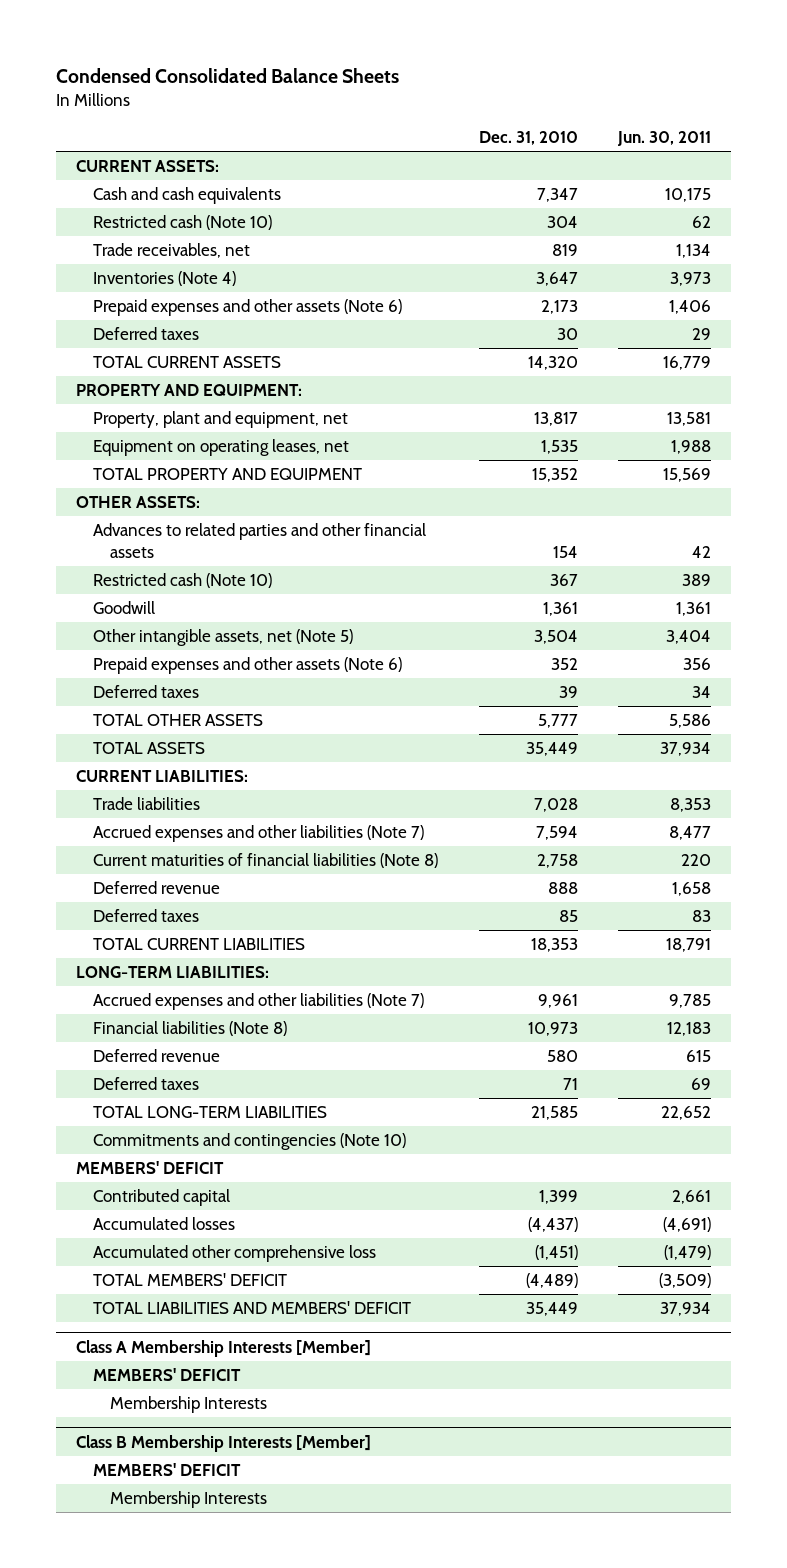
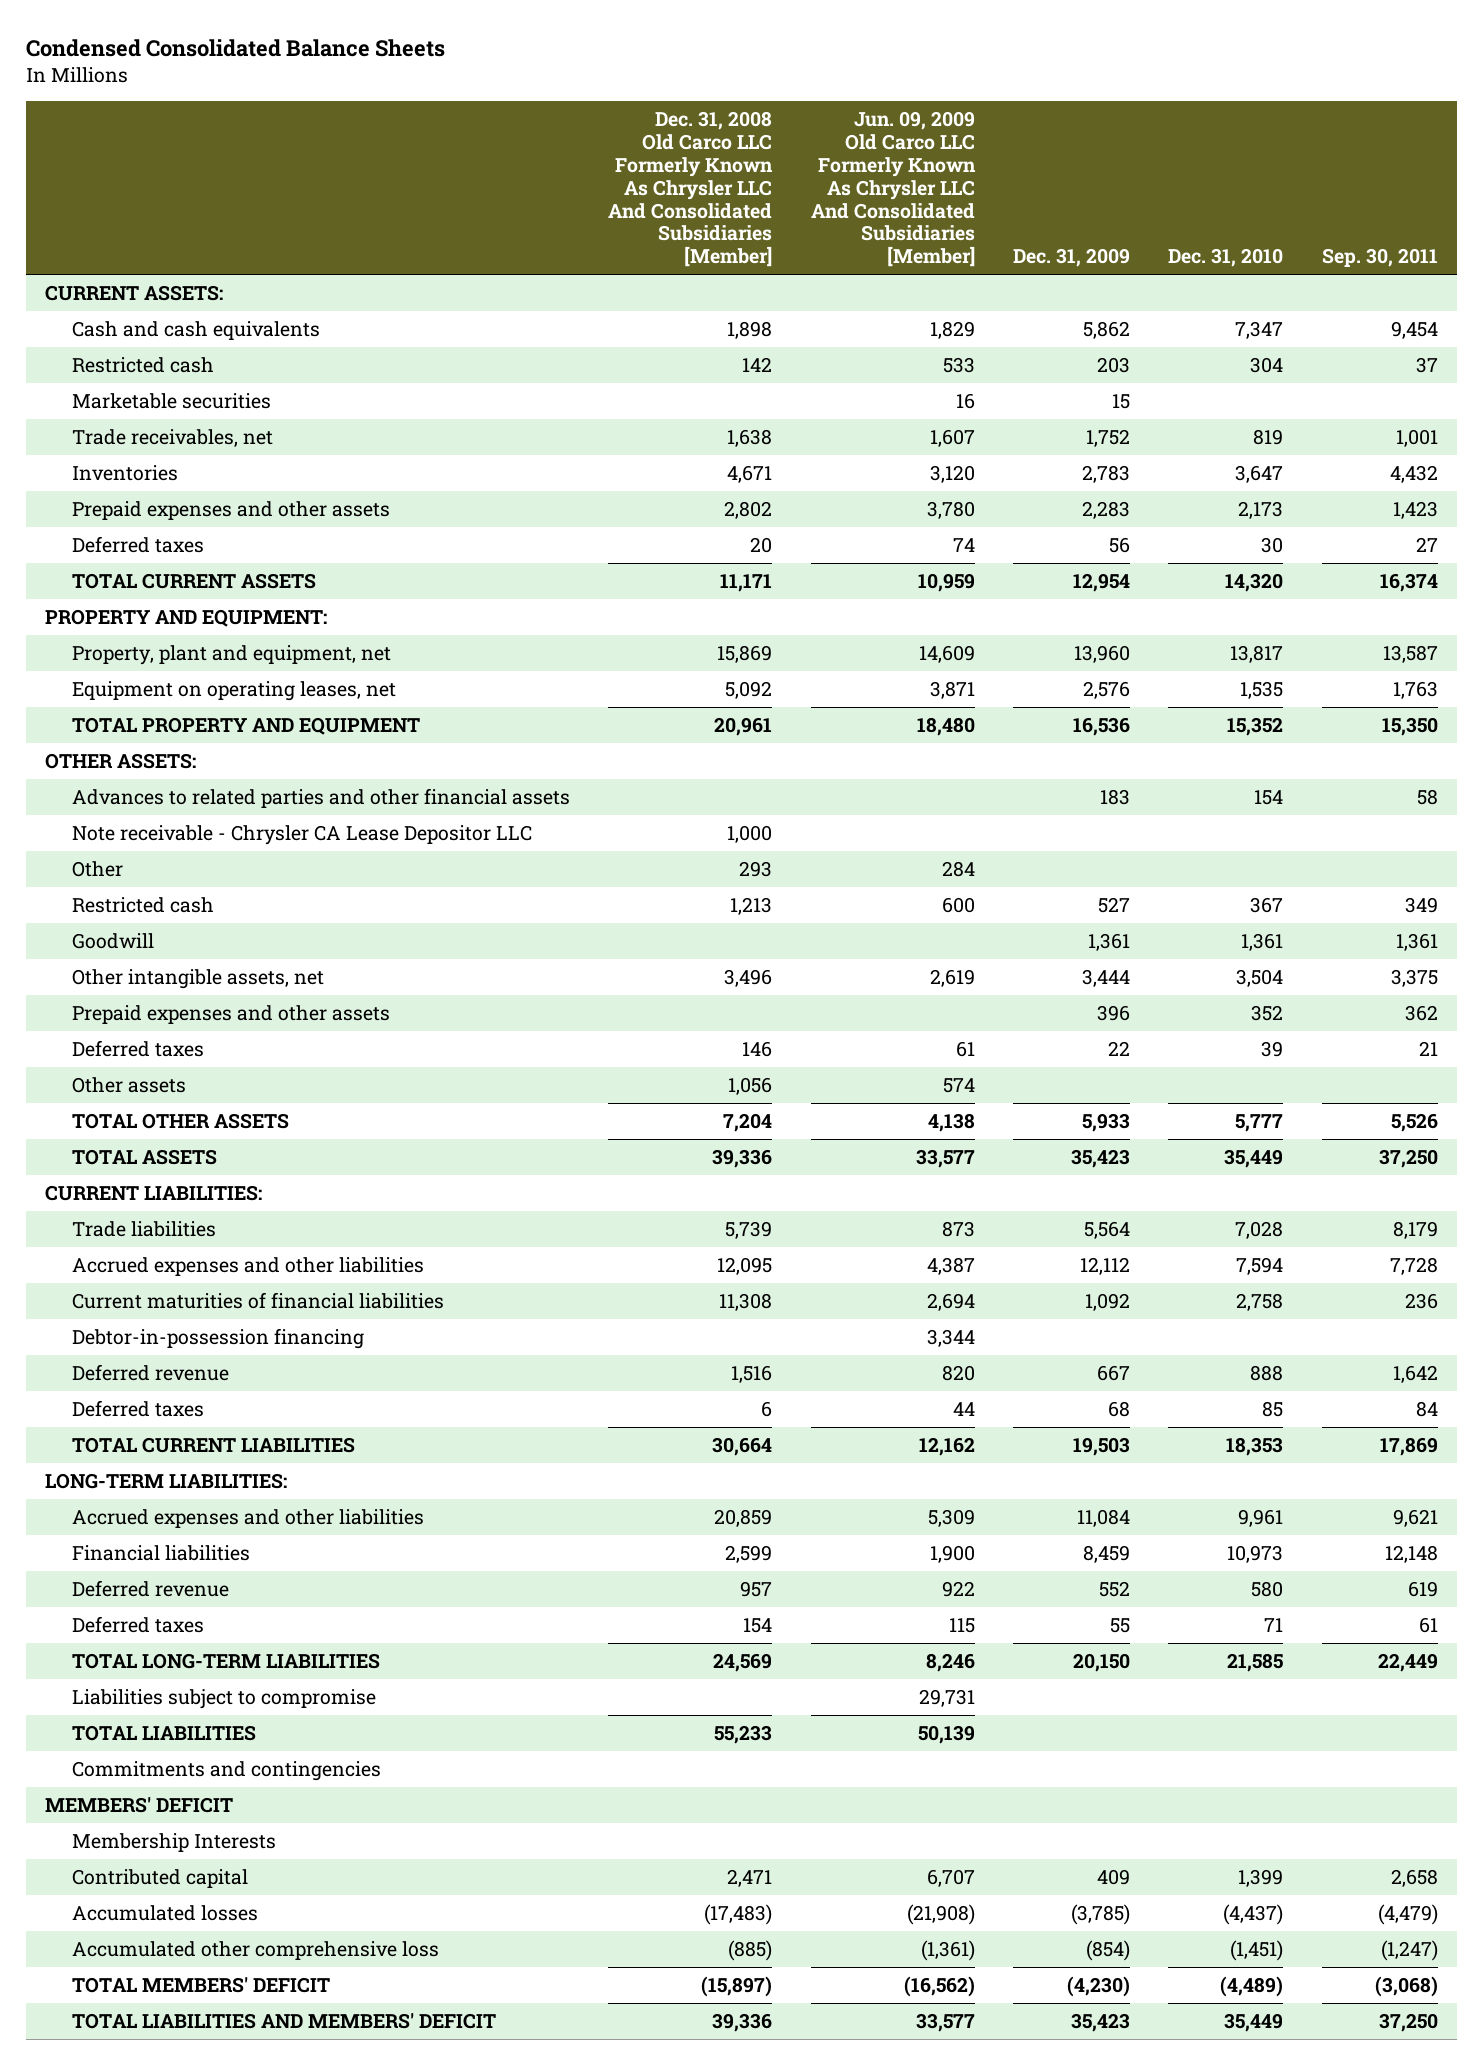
[616,130,711,146] Jun. 30, 2011 -> none
none -> [608,111,774,268] Dec. 31, 2008 Old Carco LLC Formerly Known As Chrysler LLC And Consolidated Subsidiaries [Member]
none -> [810,111,976,268] Jun. 09, 2009 Old Carco LLC Formerly Known As Chrysler LLC And Consolidated Subsidiaries [Member]
none -> [1013,248,1131,268] Dec. 31, 2009
none -> [1321,248,1438,268] Sep. 30, 2011
[93,215,273,231] Restricted cash (Note 10) -> [72,357,215,374] Restricted cash
none -> [72,393,272,410] Marketable securities
[93,271,237,287] Inventories (Note 4) -> [72,465,179,482] Inventories
[93,299,403,317] Prepaid expenses and other assets (Note 6) -> [72,501,391,521] Prepaid expenses and other assets
none -> [72,825,533,846] Note receivable - Chrysler CA Lease Depositor LLC
none -> [72,861,124,878] Other
[93,573,273,589] Restricted cash (Note 10) -> [72,897,215,914] Restricted cash
[93,629,354,647] Other intangible assets, net (Note 5) -> [72,969,325,990] Other intangible assets, net
[93,657,403,675] Prepaid expenses and other assets (Note 6) -> [72,1005,391,1025] Prepaid expenses and other assets
none -> [72,1077,187,1094] Other assets
[93,825,425,843] Accrued expenses and other liabilities (Note 7) -> [72,1257,425,1277] Accrued expenses and other liabilities
[93,853,439,869] Current maturities of financial liabilities (Note 8) -> [72,1292,445,1310] Current maturities of financial liabilities
none -> [72,1328,365,1350] Debtor-in-possession financing
[93,993,425,1011] Accrued expenses and other liabilities (Note 7) -> [72,1509,425,1529] Accrued expenses and other liabilities
[93,1021,288,1037] Financial liabilities (Note 8) -> [72,1545,251,1562] Financial liabilities
none -> [72,1689,377,1710] Liabilities subject to compromise
none -> [72,1725,257,1742] TOTAL LIABILITIES
[93,1133,407,1151] Commitments and contingencies (Note 10) -> [72,1761,382,1782] Commitments and contingencies
none -> [72,1833,277,1853] Membership Interests
[76,1339,372,1357] Class A Membership Interests [Member] -> none
[93,1368,242,1382] MEMBERS' DEFICIT -> none
[110,1396,268,1414] Membership Interests -> none
[76,1434,372,1452] Class B Membership Interests [Member] -> none
[93,1463,242,1477] MEMBERS' DEFICIT -> none
[110,1491,268,1509] Membership Interests -> none

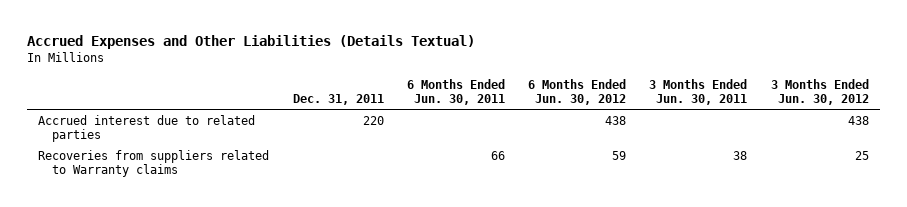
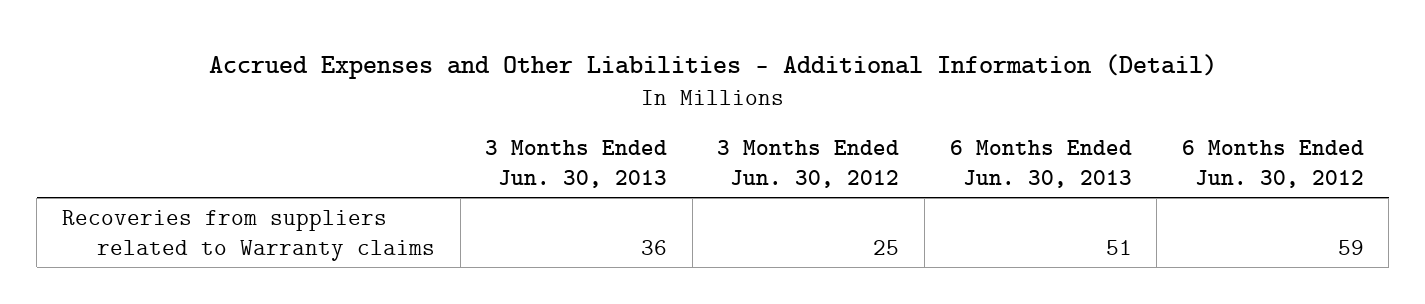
[26,34,475,49] Accrued Expenses and Other Liabilities (Details Textual) -> [208,53,1217,79] Accrued Expenses and Other Liabilities - Additional Information (Detail)
[292,94,384,106] Dec. 31, 2011 -> none
[406,79,505,106] 6 Months Ended Jun. 30, 2011 -> none
[649,79,748,106] 3 Months Ended Jun. 30, 2011 -> none
none -> [485,139,668,188] 3 Months Ended Jun. 30, 2013
none -> [949,139,1132,188] 6 Months Ended Jun. 30, 2013
[38,114,256,143] Accrued interest due to related parties -> none

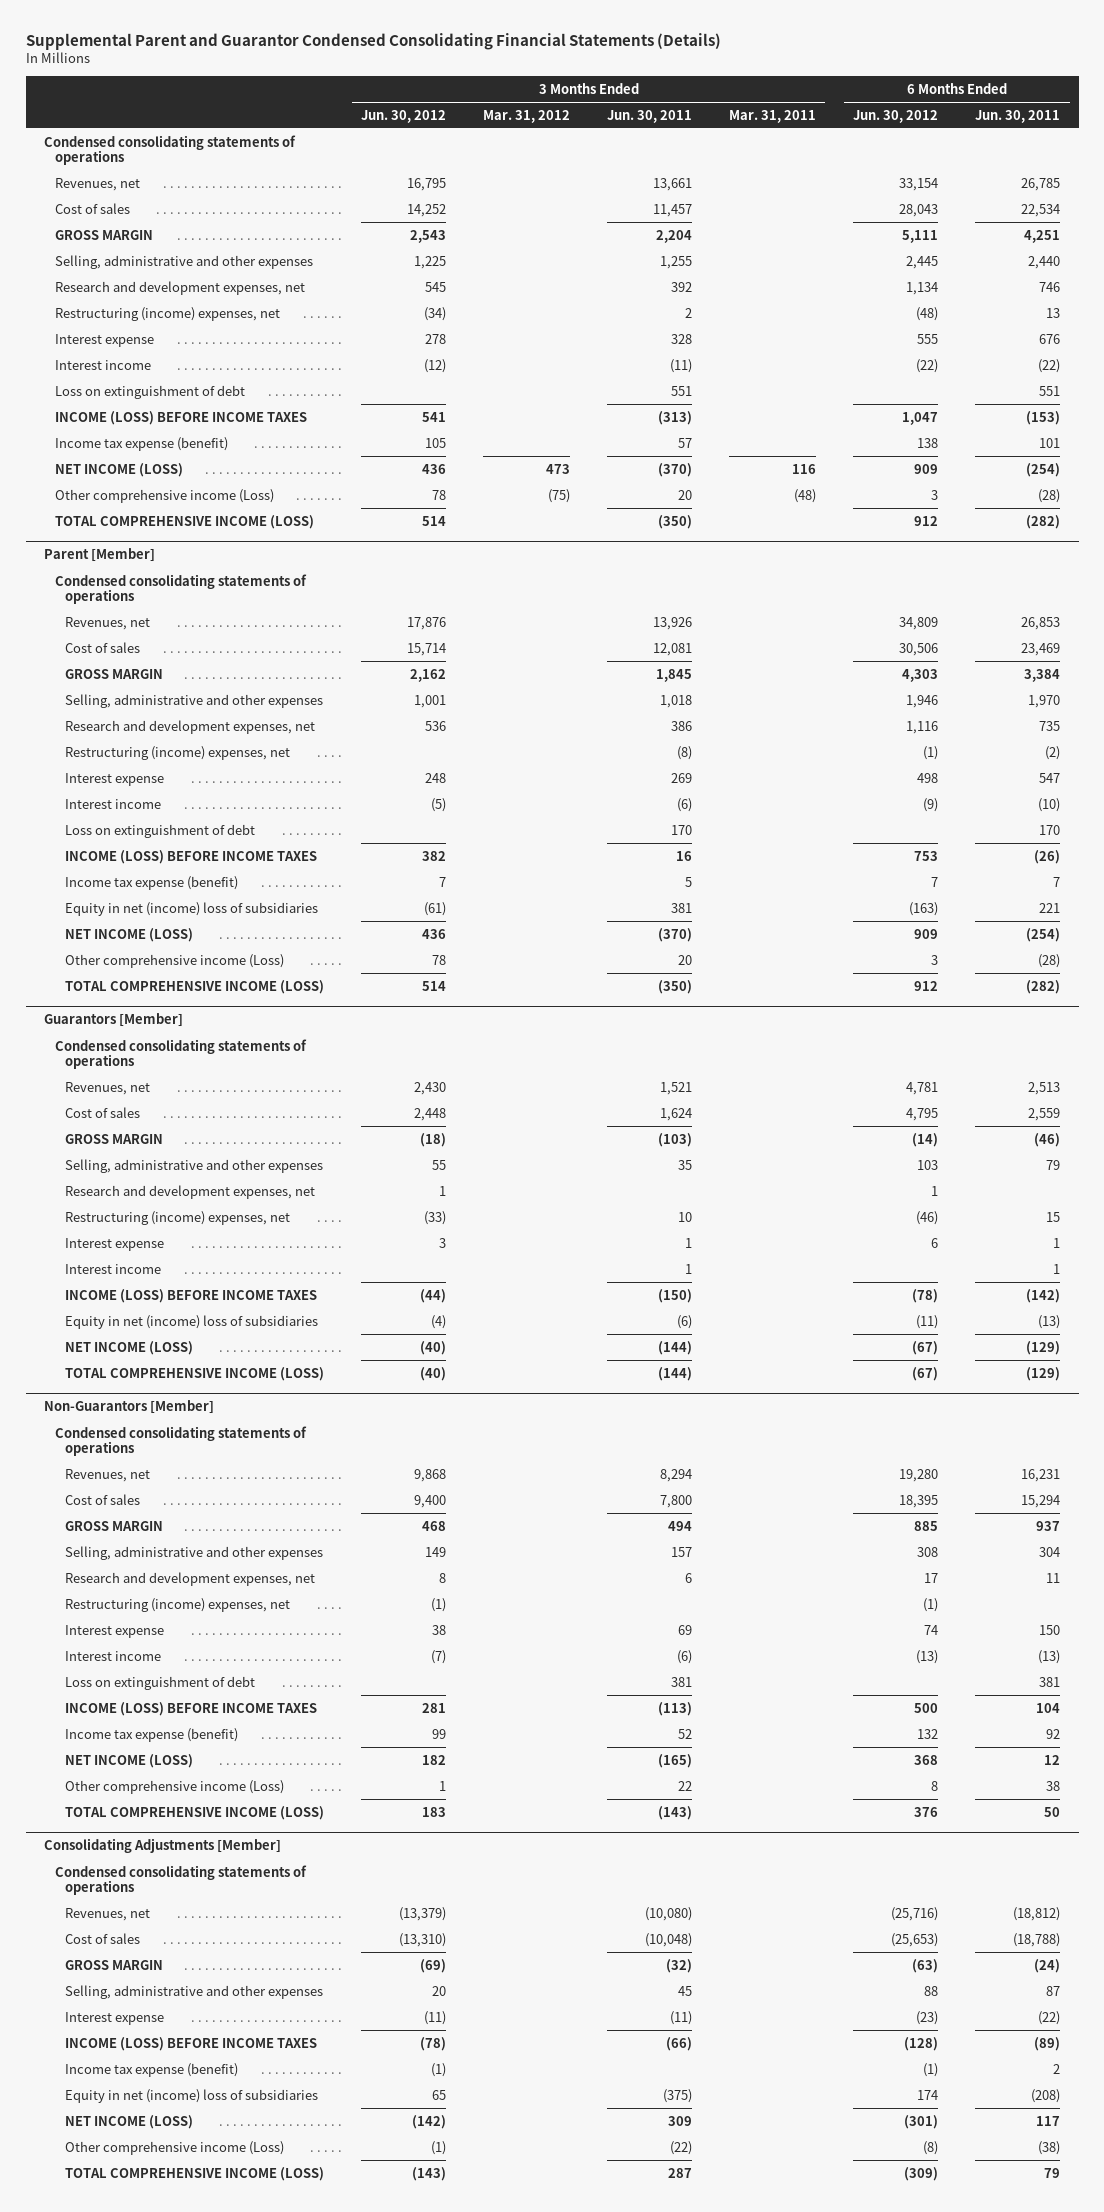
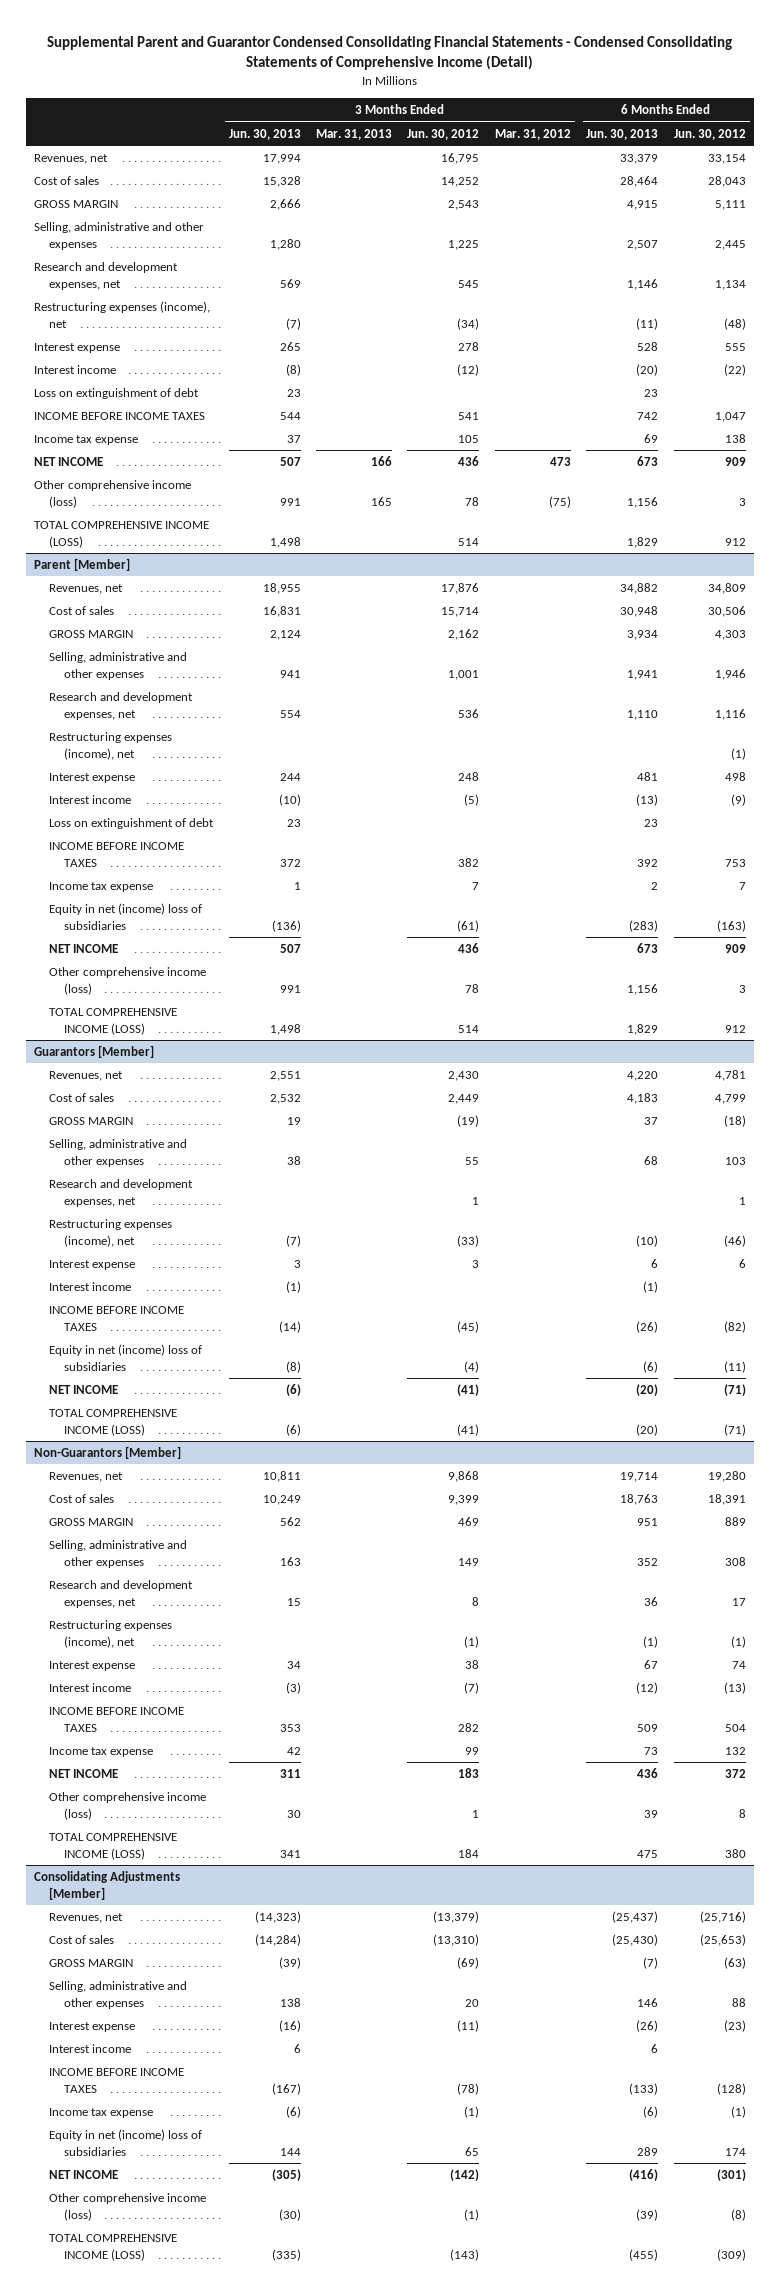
[25,32,721,50] Supplemental Parent and Guarantor Condensed Consolidating Financial Statements (Details) -> [46,35,732,71] Supplemental Parent and Guarantor Condensed Consolidating Financial Statements - Condensed Consolidating Statements of Comprehensive Income (Detail)
[607,109,693,123] Jun. 30, 2011 -> none
[729,109,817,123] Mar. 31, 2011 -> none
[975,109,1061,123] Jun. 30, 2011 -> none
none -> [228,128,301,140] Jun. 30, 2013
none -> [315,128,392,140] Mar. 31, 2013
none -> [586,128,659,140] Jun. 30, 2013
[44,134,297,166] Condensed consolidating statements of operations -> none
[54,306,280,321] Restructuring (income) expenses, net -> [33,301,210,328] Restructuring expenses (income), net
[54,410,307,425] INCOME (LOSS) BEFORE INCOME TAXES -> [33,412,205,421] INCOME BEFORE INCOME TAXES
[54,436,228,451] Income tax expense (benefit) -> [33,435,138,446] Income tax expense
[54,462,183,477] NET INCOME (LOSS) -> [33,457,103,467] NET INCOME
[54,488,274,503] Other comprehensive income (Loss) -> [33,480,191,508] Other comprehensive income (loss)
[54,573,307,605] Condensed consolidating statements of operations -> none
[64,745,290,760] Restructuring (income) expenses, net -> [49,732,173,760] Restructuring expenses (income), net
[64,849,317,864] INCOME (LOSS) BEFORE INCOME TAXES -> [49,842,185,867] INCOME BEFORE INCOME TAXES
[64,875,238,890] Income tax expense (benefit) -> [49,882,154,893] Income tax expense
[64,927,193,942] NET INCOME (LOSS) -> [49,944,119,954] NET INCOME
[64,953,284,968] Other comprehensive income (Loss) -> [49,967,207,995] Other comprehensive income (loss)
[54,1038,307,1070] Condensed consolidating statements of operations -> none
[414,1107,447,1121] 2,448 -> [448,1094,480,1105] 2,449
[906,1107,939,1121] 4,795 -> [714,1094,746,1105] 4,799
[420,1132,447,1147] (18) -> [457,1115,480,1128] (19)
[912,1132,939,1147] (14) -> [723,1115,746,1128] (18)
[64,1210,290,1225] Restructuring (income) expenses, net -> [49,1219,173,1247] Restructuring expenses (income), net
[64,1288,317,1303] INCOME (LOSS) BEFORE INCOME TAXES -> [49,1306,185,1331] INCOME BEFORE INCOME TAXES
[420,1288,447,1303] (44) -> [457,1320,480,1333] (45)
[912,1288,939,1303] (78) -> [723,1320,746,1333] (82)
[64,1340,193,1355] NET INCOME (LOSS) -> [49,1385,119,1395] NET INCOME
[420,1340,447,1355] (40) -> [457,1384,480,1397] (41)
[912,1340,939,1355] (67) -> [723,1384,746,1397] (71)
[420,1366,447,1381] (40) -> [457,1423,480,1436] (41)
[912,1366,939,1381] (67) -> [723,1423,746,1436] (71)
[54,1425,307,1457] Condensed consolidating statements of operations -> none
[414,1494,447,1508] 9,400 -> [448,1495,480,1506] 9,399
[899,1494,939,1508] 18,395 -> [707,1494,746,1506] 18,391
[422,1520,447,1531] 468 -> [458,1517,480,1527] 469
[914,1520,939,1531] 885 -> [724,1517,746,1527] 889
[64,1597,290,1612] Restructuring (income) expenses, net -> [49,1620,173,1648] Restructuring expenses (income), net
[64,1675,255,1690] Loss on extinguishment of debt -> none
[64,1701,317,1716] INCOME (LOSS) BEFORE INCOME TAXES -> [49,1707,185,1732] INCOME BEFORE INCOME TAXES
[422,1702,447,1713] 281 -> [458,1722,480,1732] 282
[914,1702,939,1713] 500 -> [724,1723,746,1732] 504
[64,1727,238,1742] Income tax expense (benefit) -> [49,1747,154,1758] Income tax expense
[64,1753,193,1768] NET INCOME (LOSS) -> [49,1769,119,1779] NET INCOME
[422,1754,447,1765] 182 -> [458,1768,480,1779] 183
[914,1754,939,1765] 368 -> [724,1769,746,1779] 372
[64,1779,284,1794] Other comprehensive income (Loss) -> [49,1792,207,1820] Other comprehensive income (loss)
[422,1806,447,1817] 183 -> [458,1848,480,1858] 184
[914,1806,939,1817] 376 -> [724,1848,746,1858] 380
[54,1864,307,1896] Condensed consolidating statements of operations -> none
none -> [49,2044,132,2054] Interest income
[64,2036,317,2051] INCOME (LOSS) BEFORE INCOME TAXES -> [49,2068,185,2093] INCOME BEFORE INCOME TAXES
[64,2062,238,2077] Income tax expense (benefit) -> [49,2108,154,2119] Income tax expense
[64,2114,193,2129] NET INCOME (LOSS) -> [49,2170,119,2180] NET INCOME
[64,2140,284,2155] Other comprehensive income (Loss) -> [49,2193,207,2221] Other comprehensive income (loss)

